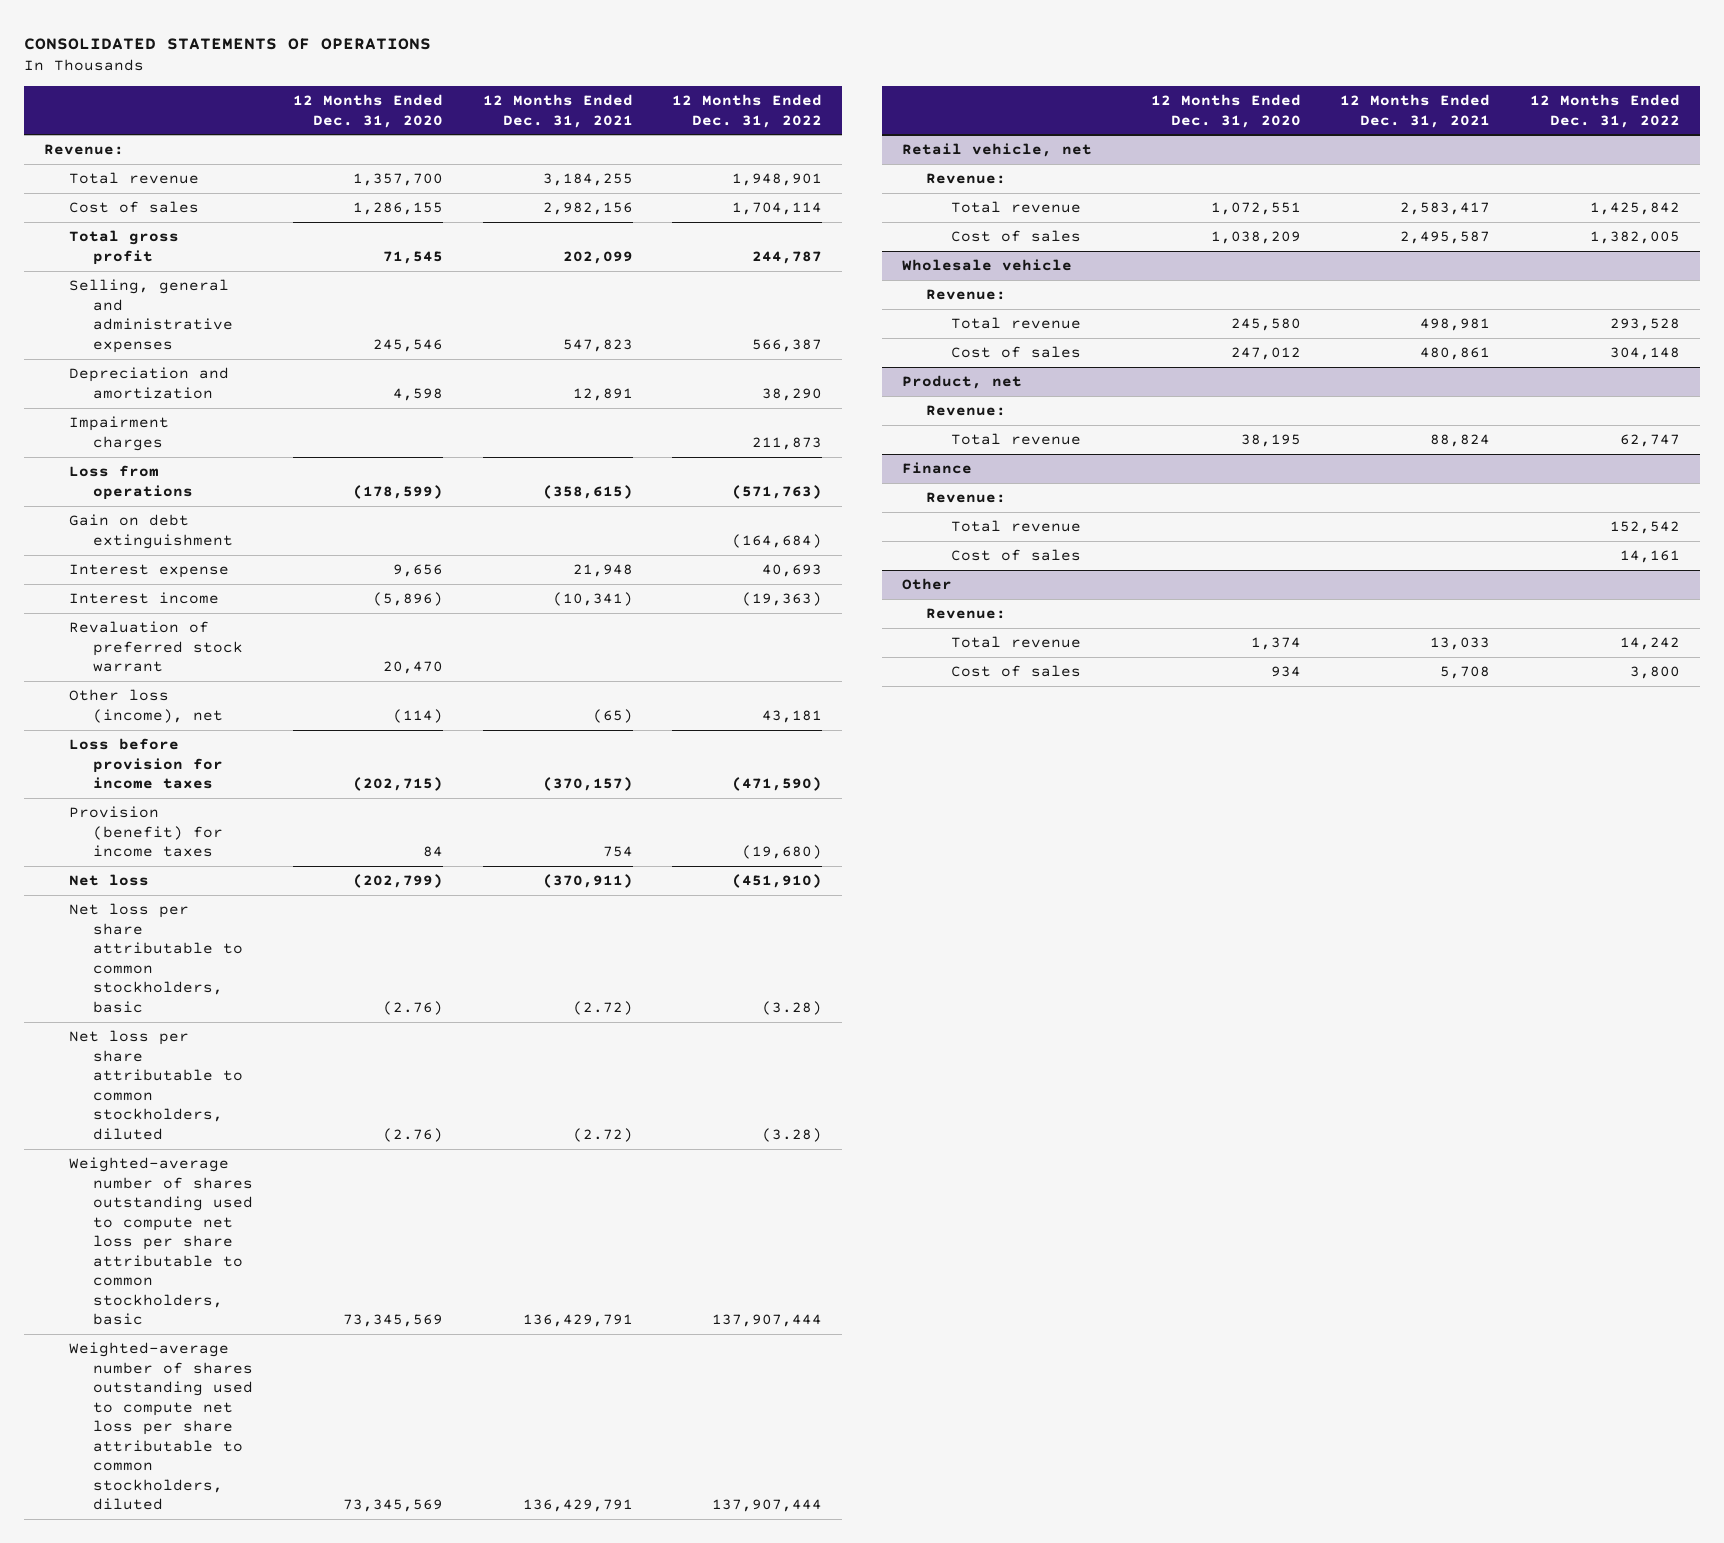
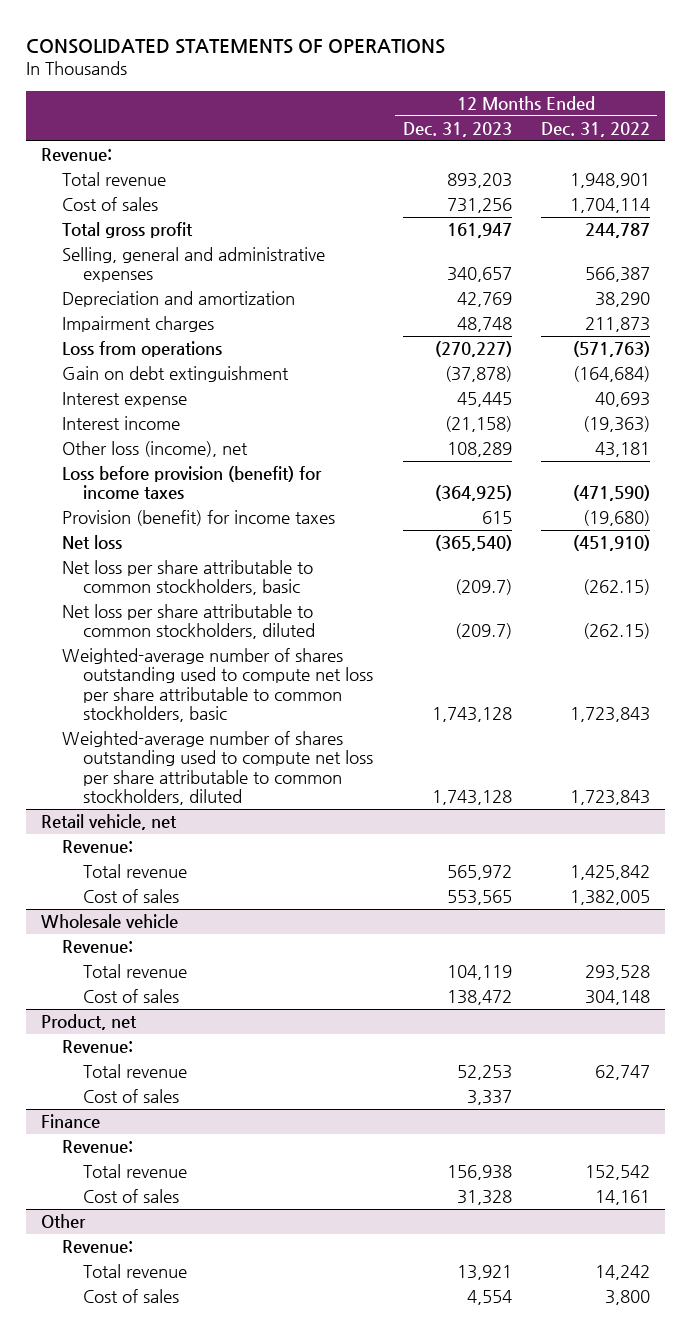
[293,94,444,128] 12 Months Ended Dec. 31, 2020 -> none
[482,94,633,128] 12 Months Ended Dec. 31, 2021 -> none
none -> [402,121,512,137] Dec. 31, 2023
[68,621,244,673] Revaluation of preferred stock warrant -> none
[68,738,224,790] Loss before provision for income taxes -> [61,466,322,501] Loss before provision (benefit) for income taxes
[762,1000,823,1015] (3.28) -> [582,579,650,596] (262.15)
[762,1127,823,1142] (3.28) -> [582,623,650,640] (262.15)
[712,1314,823,1328] 137,907,444 -> [569,706,650,722] 1,723,843
[712,1499,823,1513] 137,907,444 -> [569,789,650,805] 1,723,843
none -> [83,1089,180,1104] Cost of sales

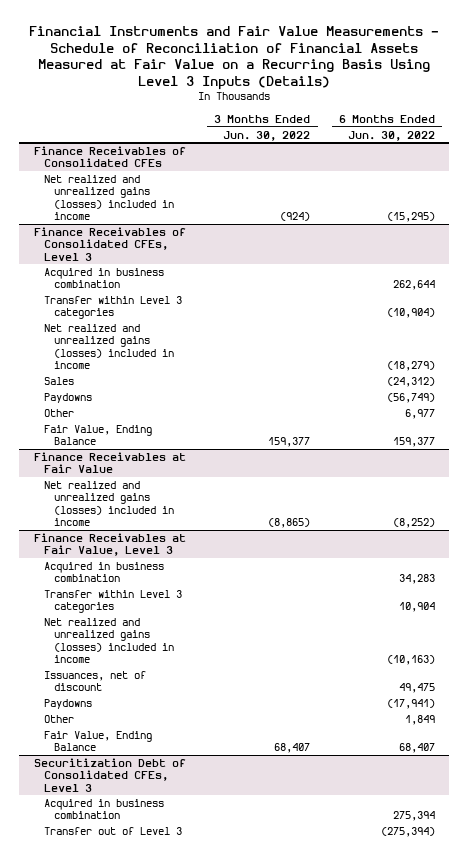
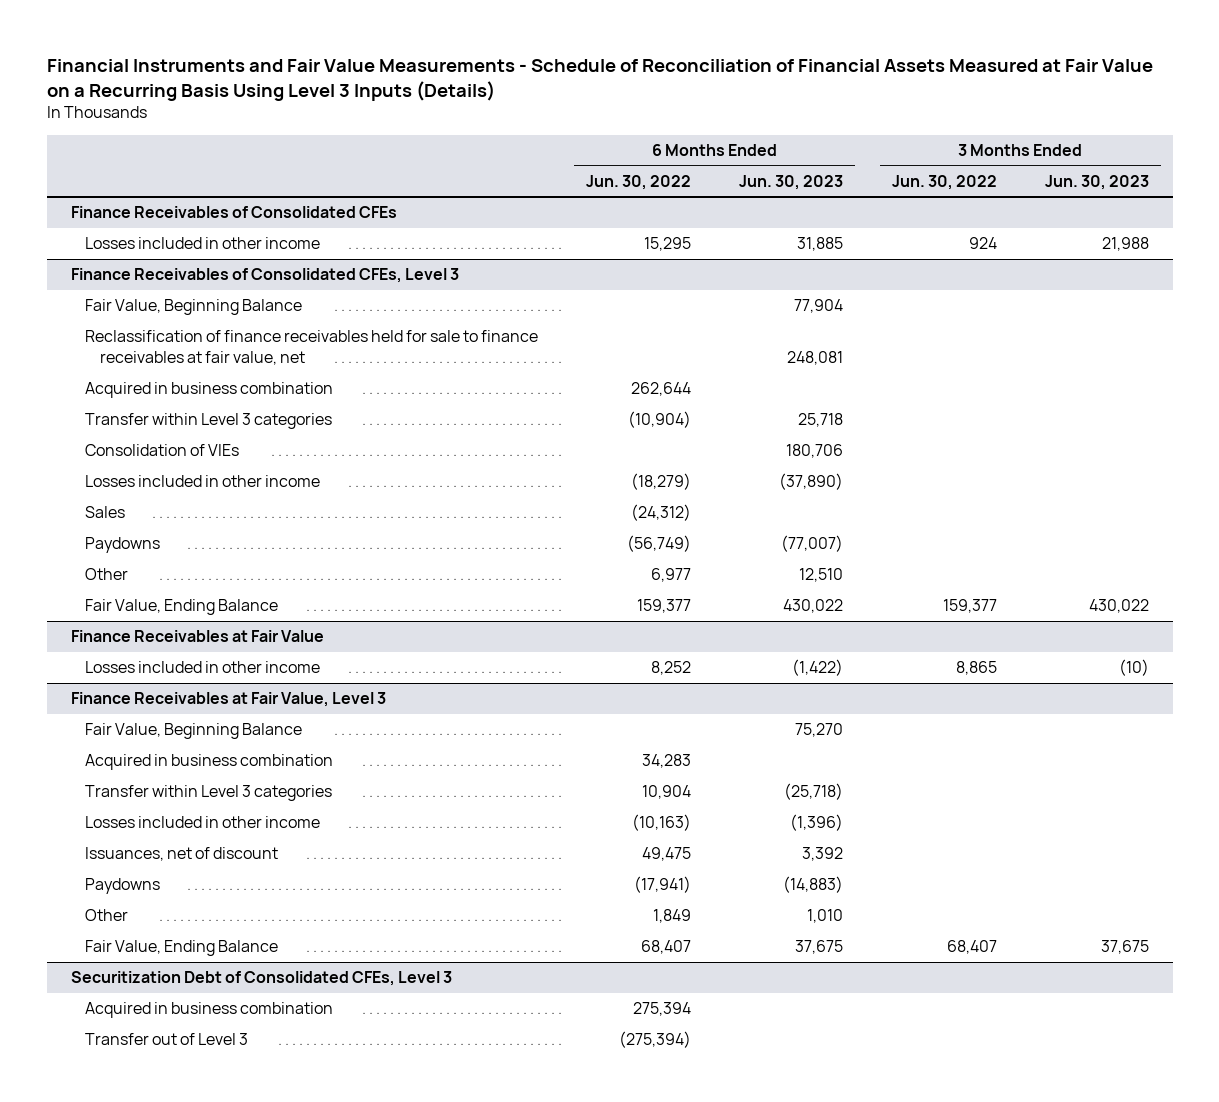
none -> [739,174,844,190] Jun. 30, 2023
none -> [1044,174,1149,190] Jun. 30, 2023
[43,174,174,221] Net realized and unrealized gains (losses) included in income -> [85,237,321,250] Losses included in other income
[280,212,311,222] (924) -> [968,237,997,250] 924
[387,212,436,223] (15,295) -> [644,237,692,252] 15,295
none -> [85,299,303,316] Fair Value, Beginning Balance
none -> [85,330,539,366] Reclassification of finance receivables held for sale to finance receivables at fair value, net
none -> [85,444,240,457] Consolidation of VIEs
[43,323,174,370] Net realized and unrealized gains (losses) included in income -> [85,475,321,488] Losses included in other income
[43,480,174,527] Net realized and unrealized gains (losses) included in income -> [85,661,321,674] Losses included in other income
[268,518,311,529] (8,865) -> [955,661,997,676] 8,865
[393,518,436,529] (8,252) -> [651,661,692,676] 8,252
none -> [85,723,303,740] Fair Value, Beginning Balance
[43,617,174,664] Net realized and unrealized gains (losses) included in income -> [85,816,321,829] Losses included in other income

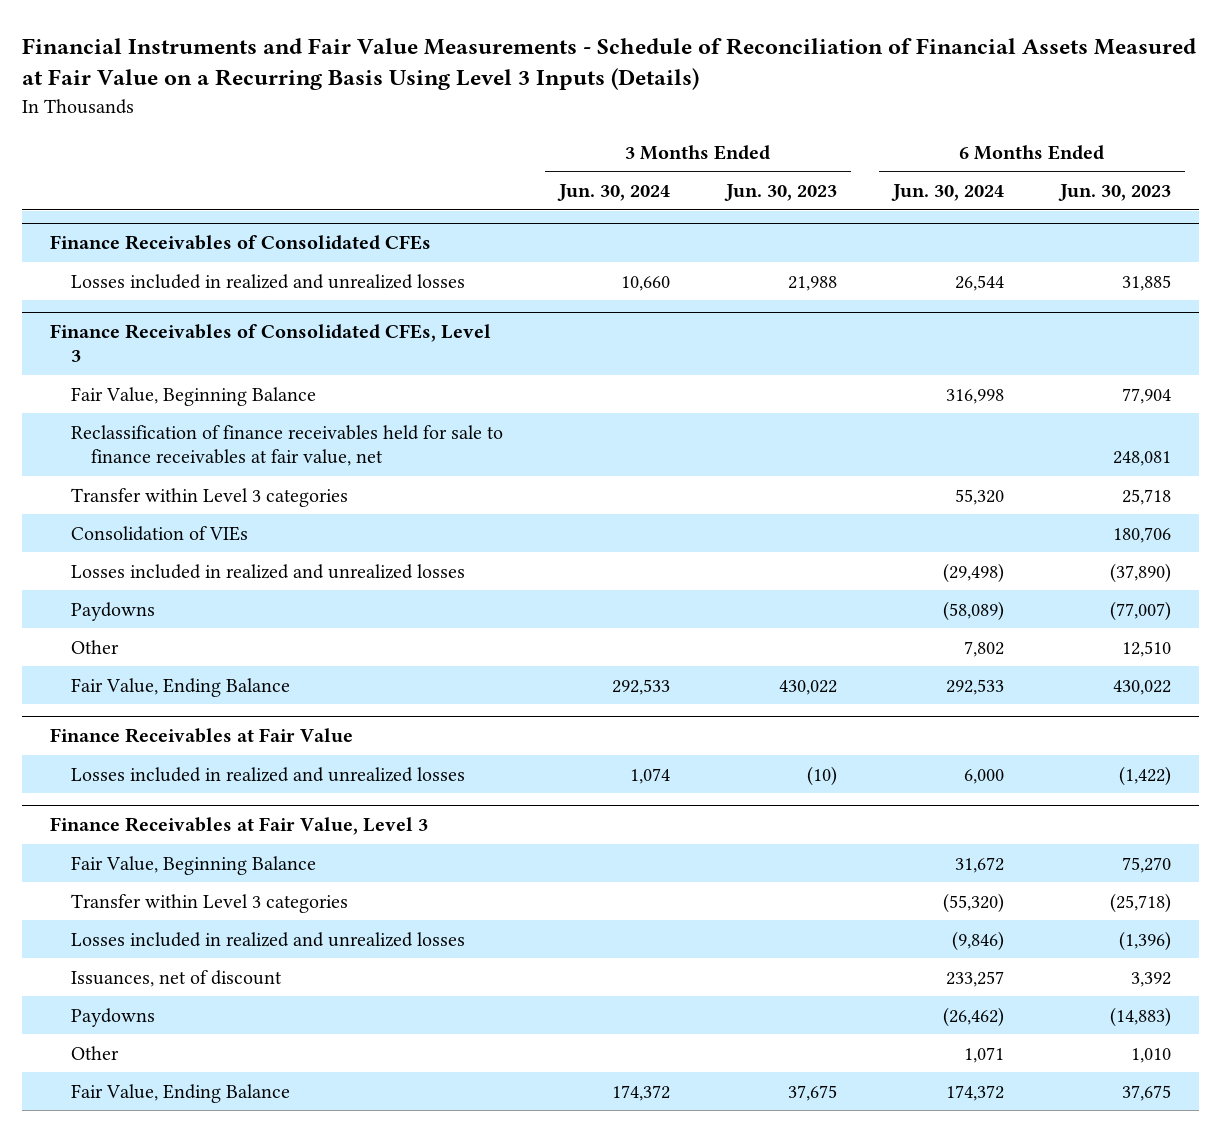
[586,174,692,190] Jun. 30, 2022 -> none
[891,174,997,190] Jun. 30, 2022 -> none
none -> [556,183,670,201] Jun. 30, 2024
none -> [890,183,1004,201] Jun. 30, 2024
[85,237,321,250] Losses included in other income -> [70,273,465,289] Losses included in realized and unrealized losses
[85,382,334,399] Acquired in business combination -> none
[85,506,126,519] Sales -> none
[85,475,321,488] Losses included in other income -> [70,563,465,579] Losses included in realized and unrealized losses
[85,661,321,674] Losses included in other income -> [70,766,465,782] Losses included in realized and unrealized losses
[85,754,334,771] Acquired in business combination -> none
[85,816,321,829] Losses included in other income -> [70,931,465,947] Losses included in realized and unrealized losses
[70,971,452,987] Securitization Debt of Consolidated CFEs, Level 3 -> none
[85,1002,334,1019] Acquired in business combination -> none
[85,1033,249,1046] Transfer out of Level 3 -> none

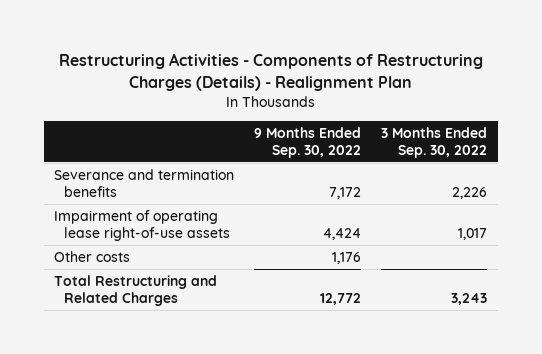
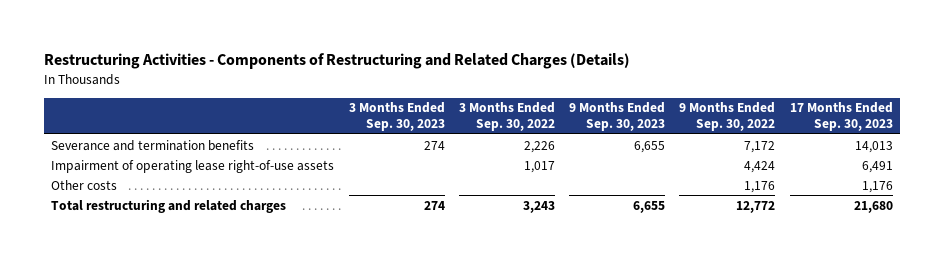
[58,53,483,91] Restructuring Activities - Components of Restructuring Charges (Details) - Realignment Plan -> [44,53,631,70] Restructuring Activities - Components of Restructuring and Related Charges (Details)
none -> [348,102,445,132] 3 Months Ended Sep. 30, 2023
none -> [569,102,666,132] 9 Months Ended Sep. 30, 2023
none -> [789,102,893,132] 17 Months Ended Sep. 30, 2023
[54,275,218,306] Total Restructuring and Related Charges -> [51,198,287,213] Total restructuring and related charges

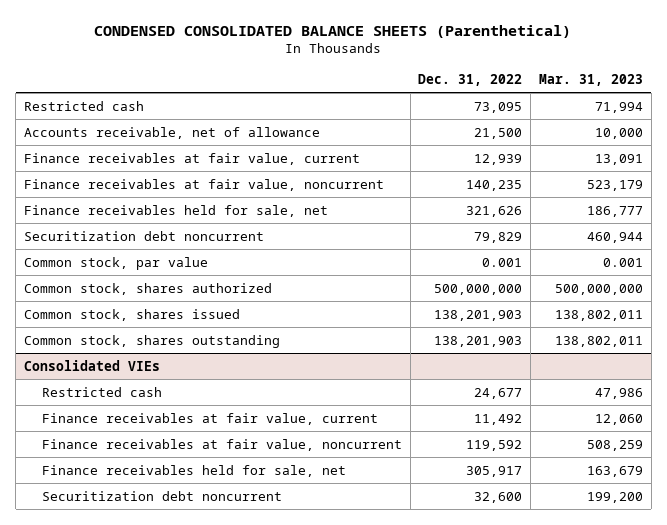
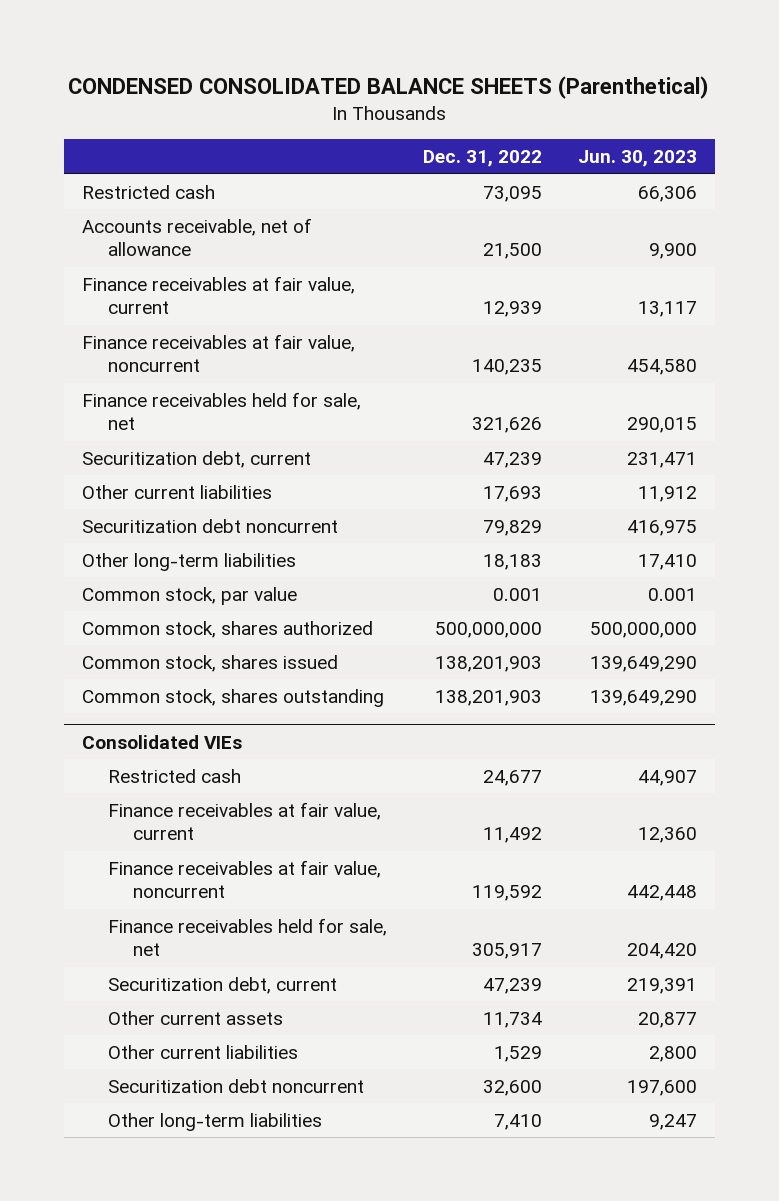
[538,73,643,86] Mar. 31, 2023 -> none
none -> [577,150,697,168] Jun. 30, 2023
none -> [82,451,312,469] Securitization debt, current
none -> [82,485,273,500] Other current liabilities
none -> [82,553,297,572] Other long-term liabilities
none -> [107,977,337,995] Securitization debt, current
none -> [107,1011,283,1026] Other current assets
none -> [107,1045,298,1060] Other current liabilities
none -> [107,1113,322,1132] Other long-term liabilities

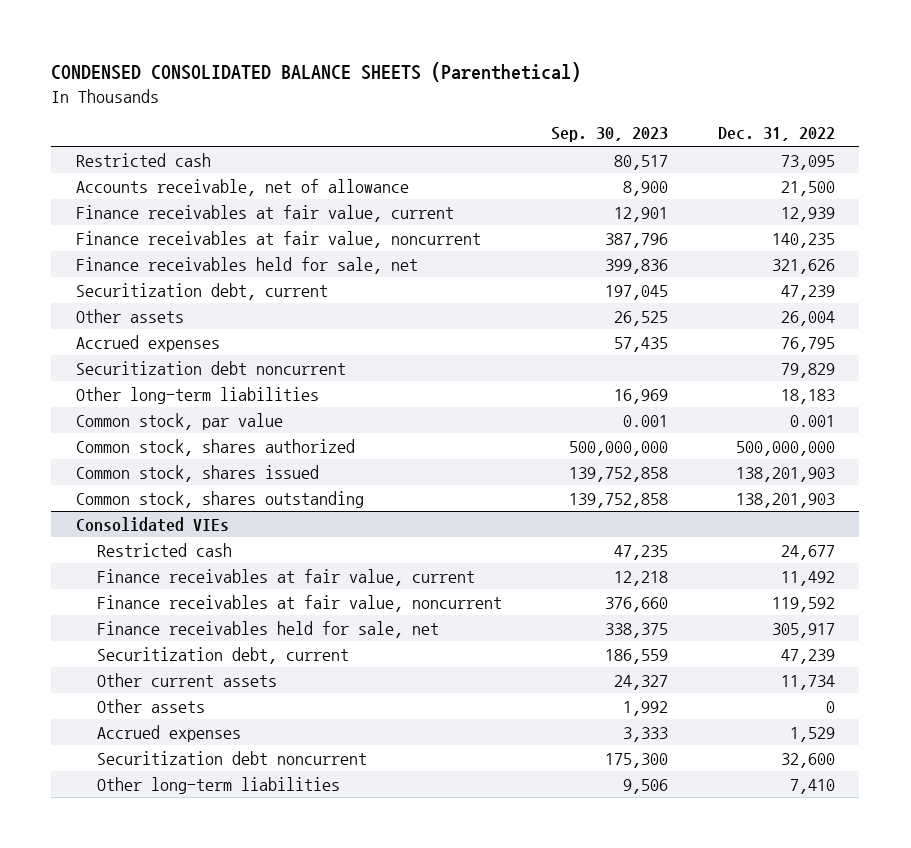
[577,150,697,168] Jun. 30, 2023 -> none
none -> [551,127,669,143] Sep. 30, 2023
[82,485,273,500] Other current liabilities -> none
none -> [75,308,184,323] Other assets
none -> [75,334,220,352] Accrued expenses
none -> [96,698,205,713] Other assets
[107,1045,298,1060] Other current liabilities -> [96,724,241,742] Accrued expenses

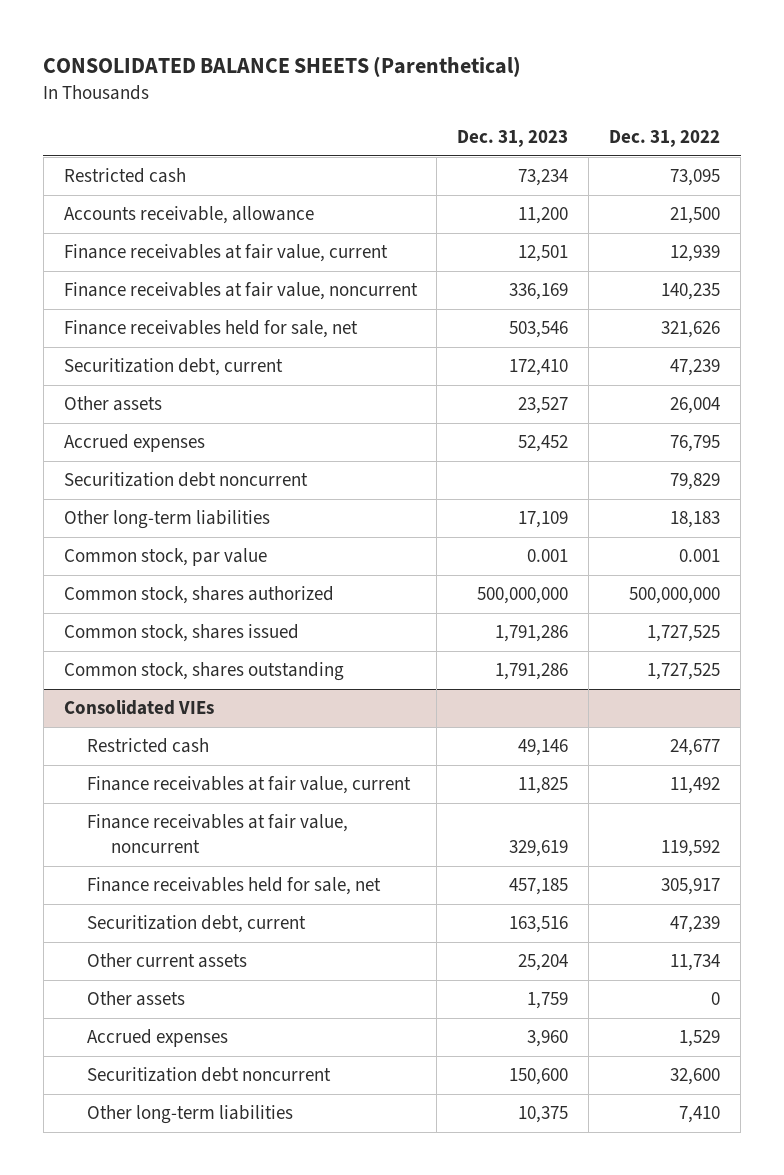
[51,62,582,83] CONDENSED CONSOLIDATED BALANCE SHEETS (Parenthetical) -> [43,55,522,77] CONSOLIDATED BALANCE SHEETS (Parenthetical)
[551,127,669,143] Sep. 30, 2023 -> none
none -> [457,130,569,148] Dec. 31, 2023
[75,178,409,196] Accounts receivable, net of allowance -> [63,206,314,225] Accounts receivable, allowance
[735,466,835,482] 138,201,903 -> [647,625,721,643] 1,727,525
[735,492,835,508] 138,201,903 -> [647,663,721,681] 1,727,525

